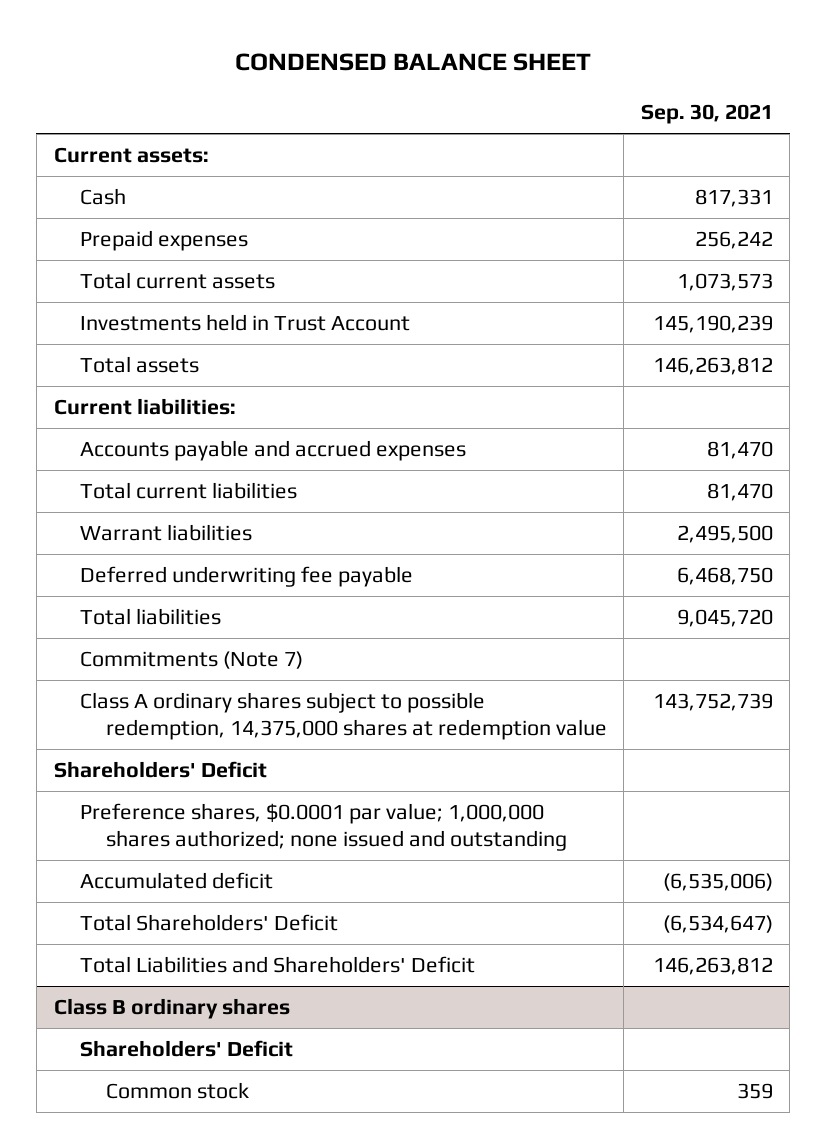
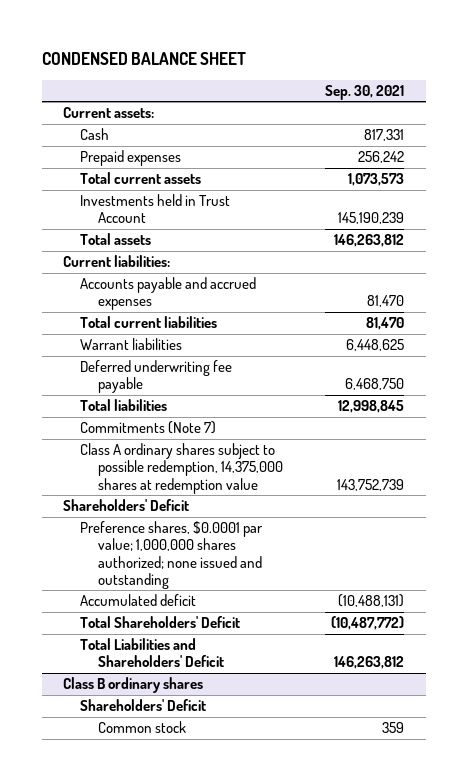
[676,524,773,543] 2,495,500 -> [346,339,405,352] 6,448,625
[676,608,773,627] 9,045,720 -> [338,400,405,414] 12,998,845
[662,872,773,891] (6,535,006) -> [338,594,405,608] (10,488,131)
[662,914,773,933] (6,534,647) -> [331,616,405,631] (10,487,772)

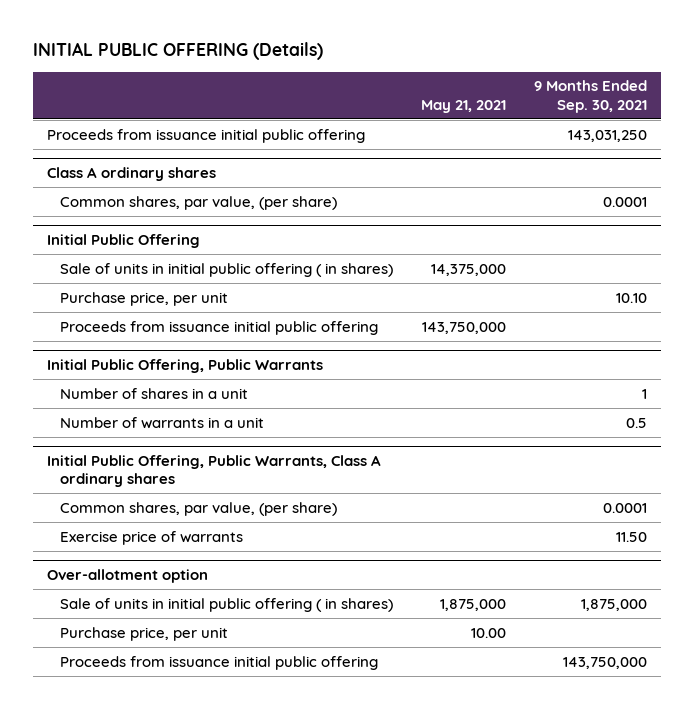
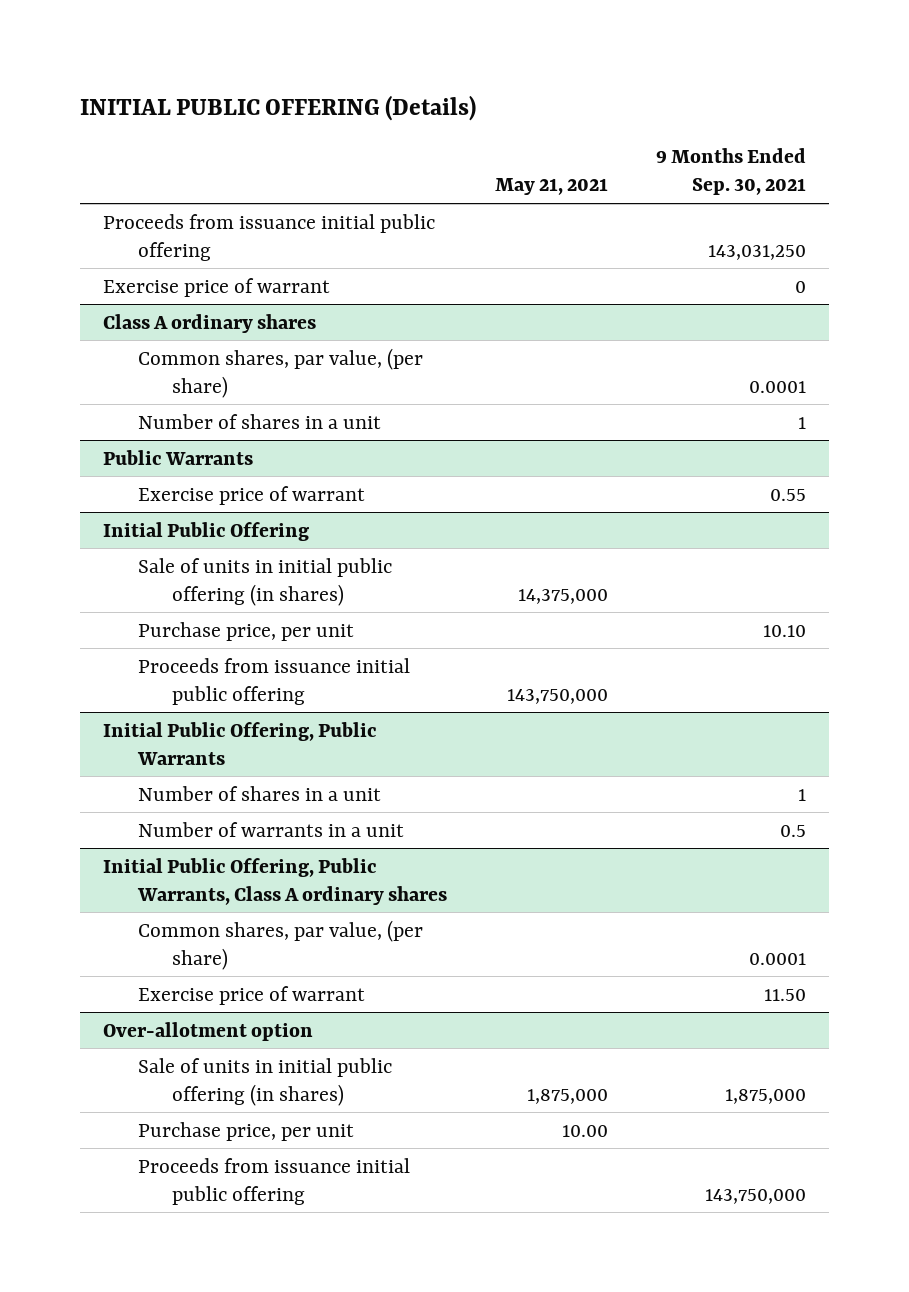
none -> [103,277,331,297] Exercise price of warrant
none -> [137,413,381,429] Number of shares in a unit
none -> [103,449,254,465] Public Warrants
none -> [137,485,365,505] Exercise price of warrant
[60,262,394,277] Sale of units in initial public offering ( in shares) -> [137,557,392,606] Sale of units in initial public offering (in shares)
[60,530,244,545] Exercise price of warrants -> [137,985,365,1005] Exercise price of warrant
[60,597,394,612] Sale of units in initial public offering ( in shares) -> [137,1057,392,1106] Sale of units in initial public offering (in shares)

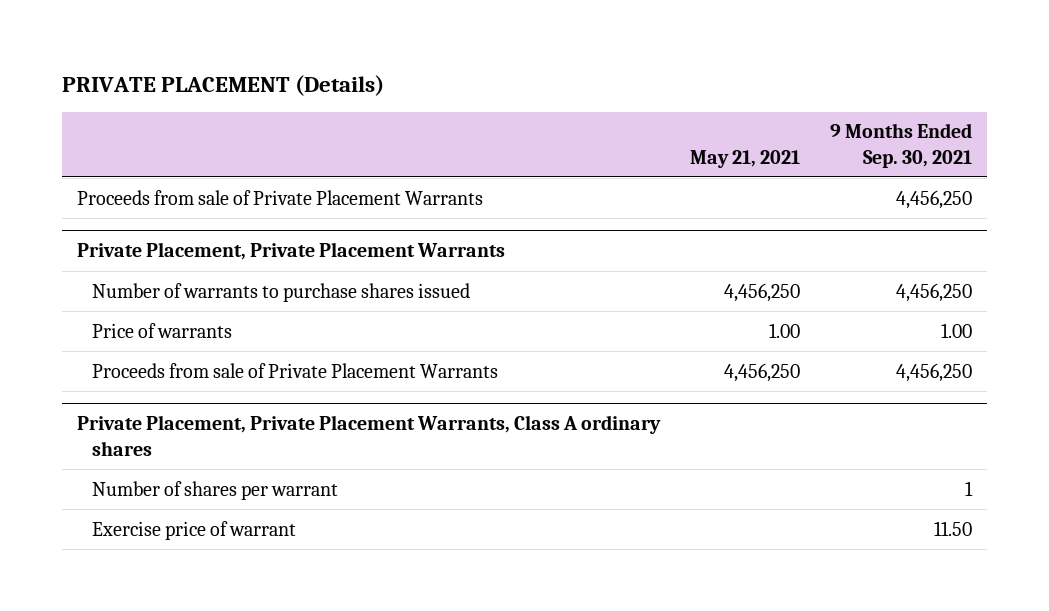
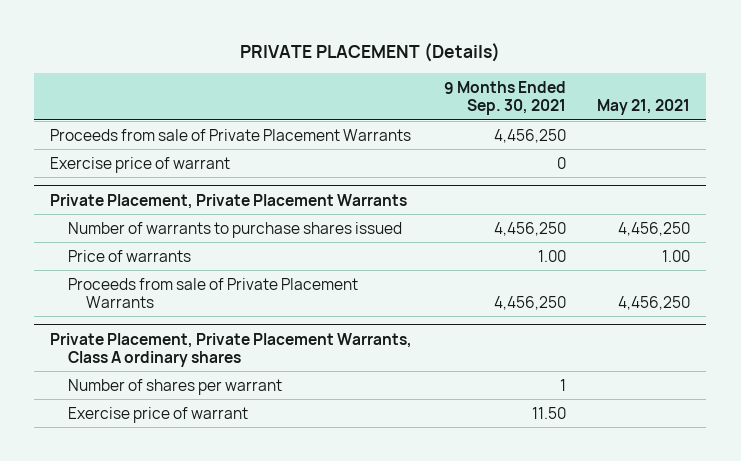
none -> [50,156,231,173] Exercise price of warrant

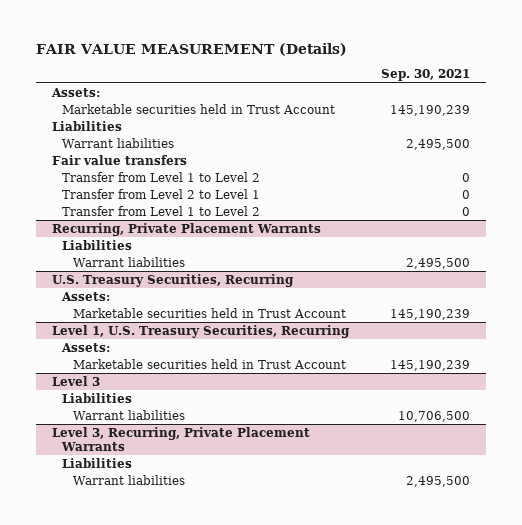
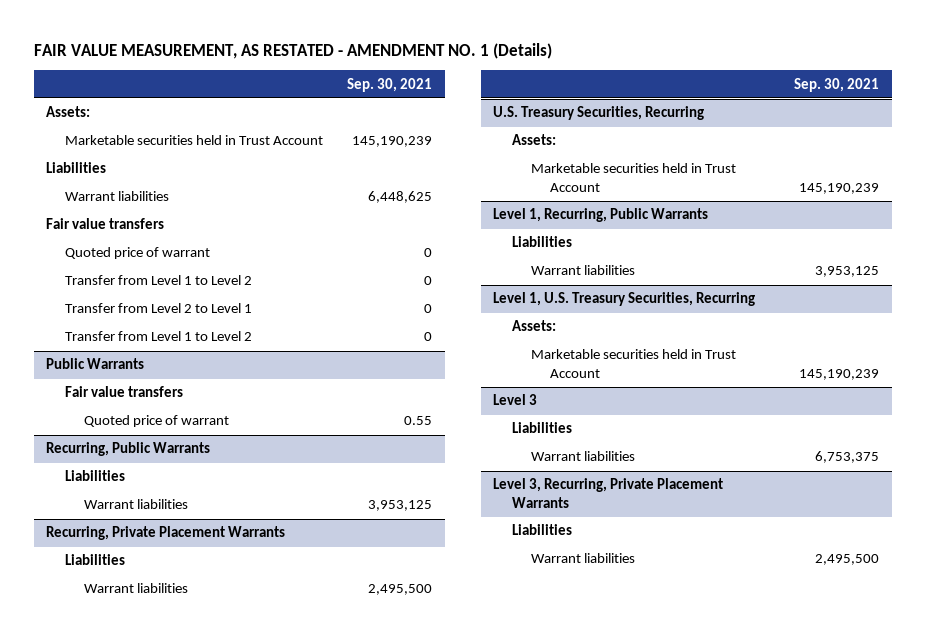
[35,42,347,56] FAIR VALUE MEASUREMENT (Details) -> [33,42,552,59] FAIR VALUE MEASUREMENT, AS RESTATED - AMENDMENT NO. 1 (Details)
[406,138,471,150] 2,495,500 -> [368,191,433,204] 6,448,625
none -> [64,247,210,260] Quoted price of warrant
none -> [45,358,144,370] Public Warrants
none -> [64,386,183,398] Fair value transfers
none -> [84,415,230,428] Quoted price of warrant
none -> [45,442,210,457] Recurring, Public Warrants
none -> [64,470,125,482] Liabilities
none -> [84,499,189,510] Warrant liabilities
none -> [492,208,708,223] Level 1, Recurring, Public Warrants
none -> [511,236,572,248] Liabilities
none -> [531,265,636,276] Warrant liabilities
[398,410,471,422] 10,706,500 -> [815,451,880,464] 6,753,375

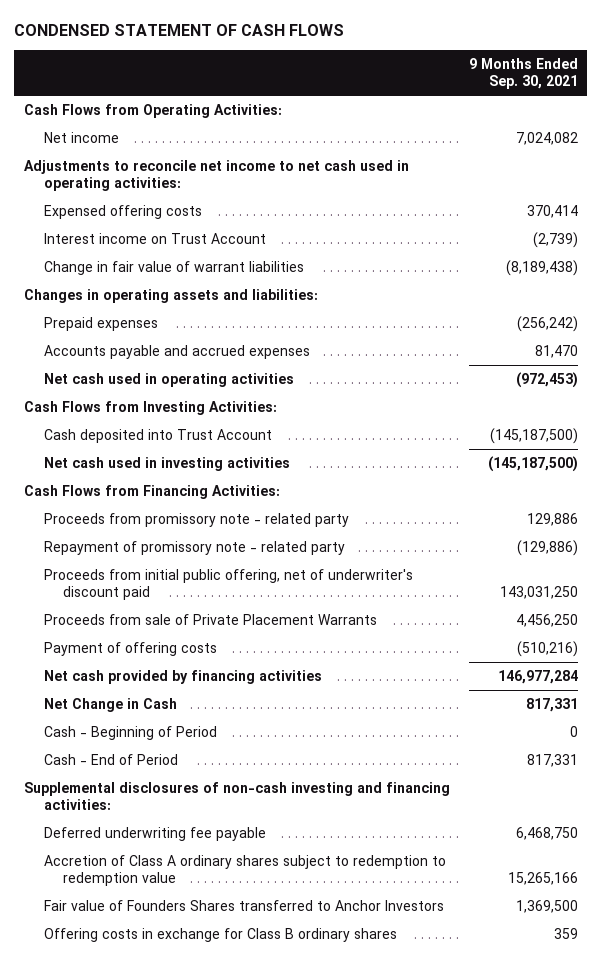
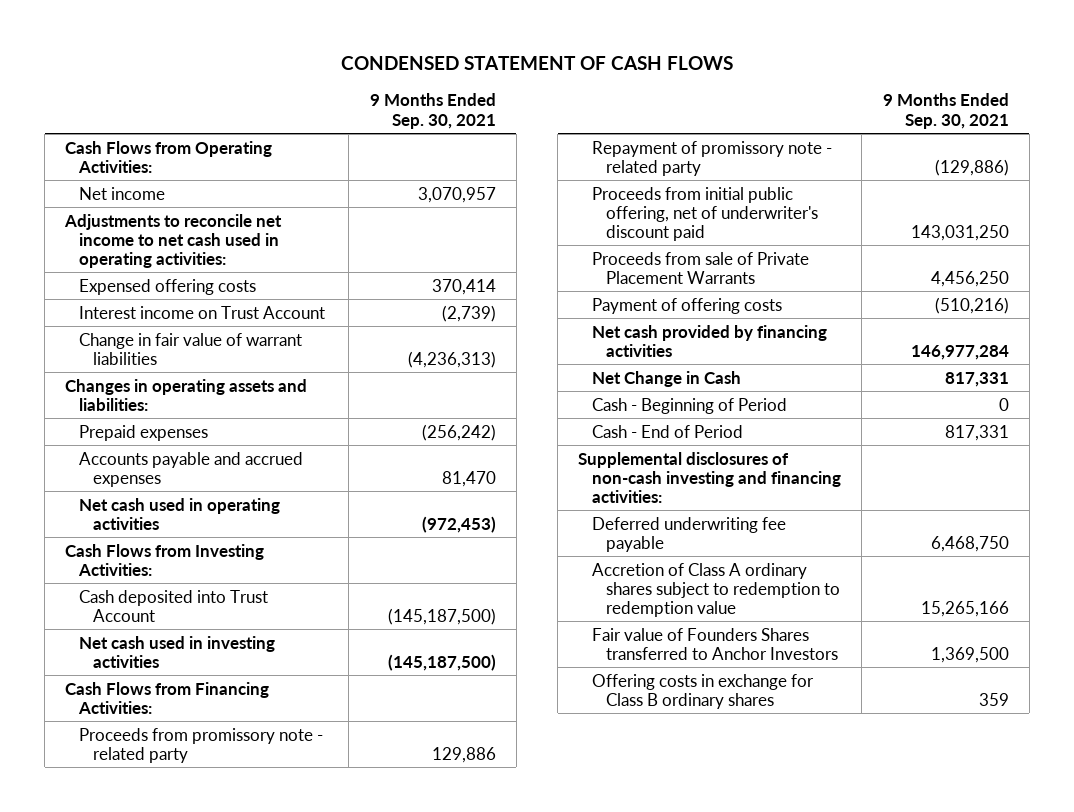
[515,132,578,146] 7,024,082 -> [417,186,496,203] 3,070,957
[505,260,578,277] (8,189,438) -> [407,350,496,368] (4,236,313)

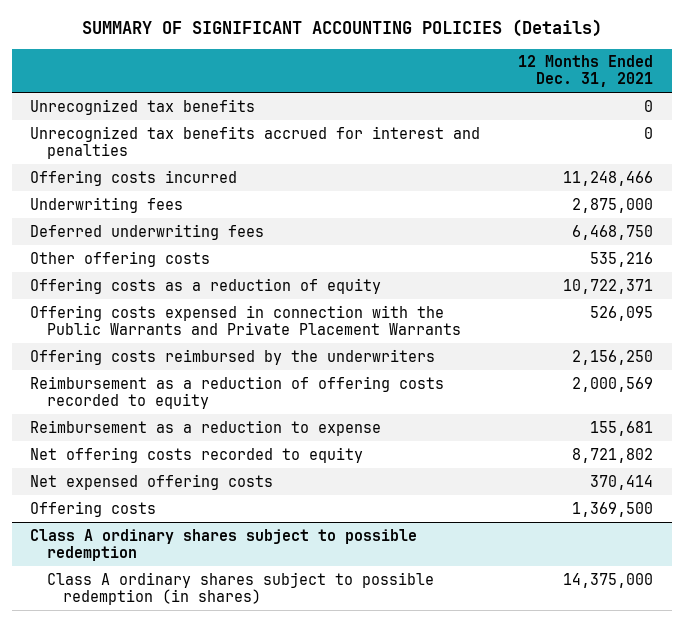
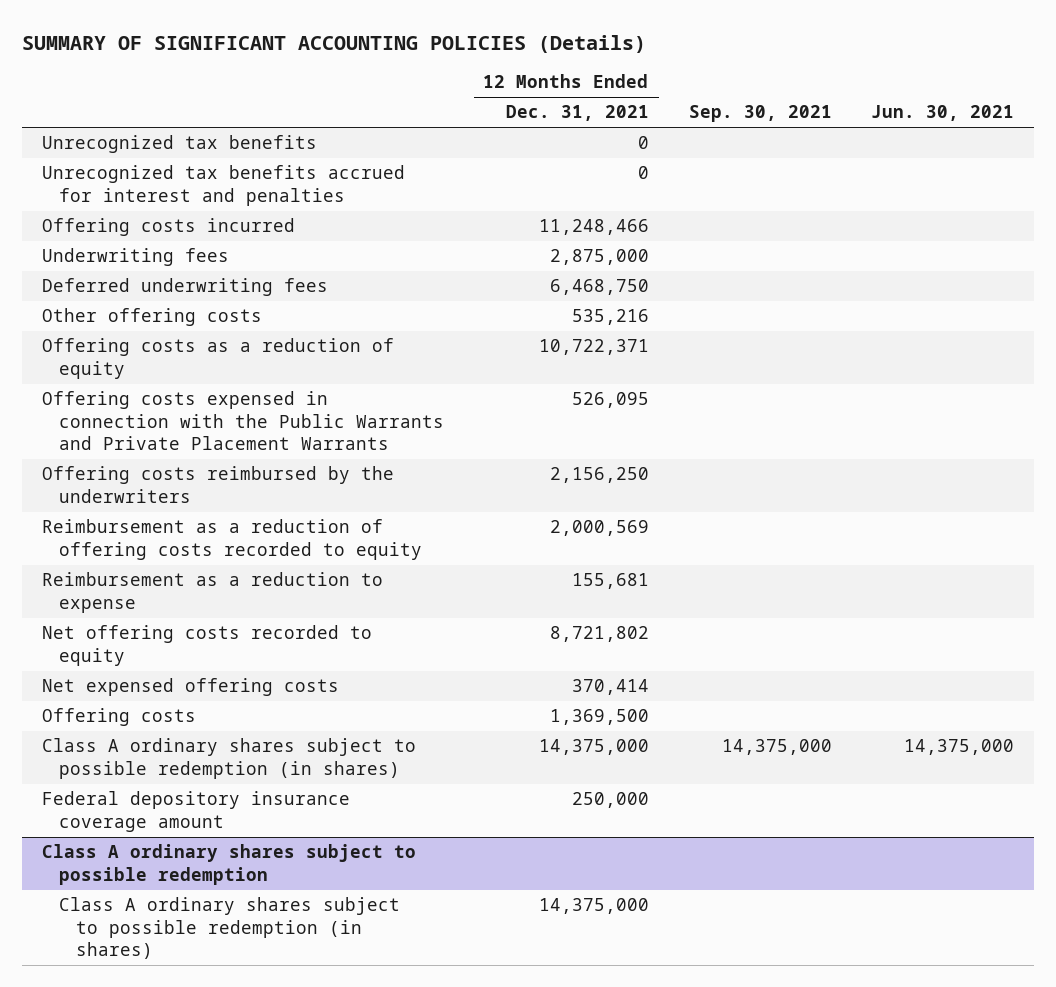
none -> [688,105,832,123] Sep. 30, 2021
none -> [871,105,1015,122] Jun. 30, 2021
none -> [42,738,417,779] Class A ordinary shares subject to possible redemption (in shares)
none -> [42,791,351,832] Federal depository insurance coverage amount

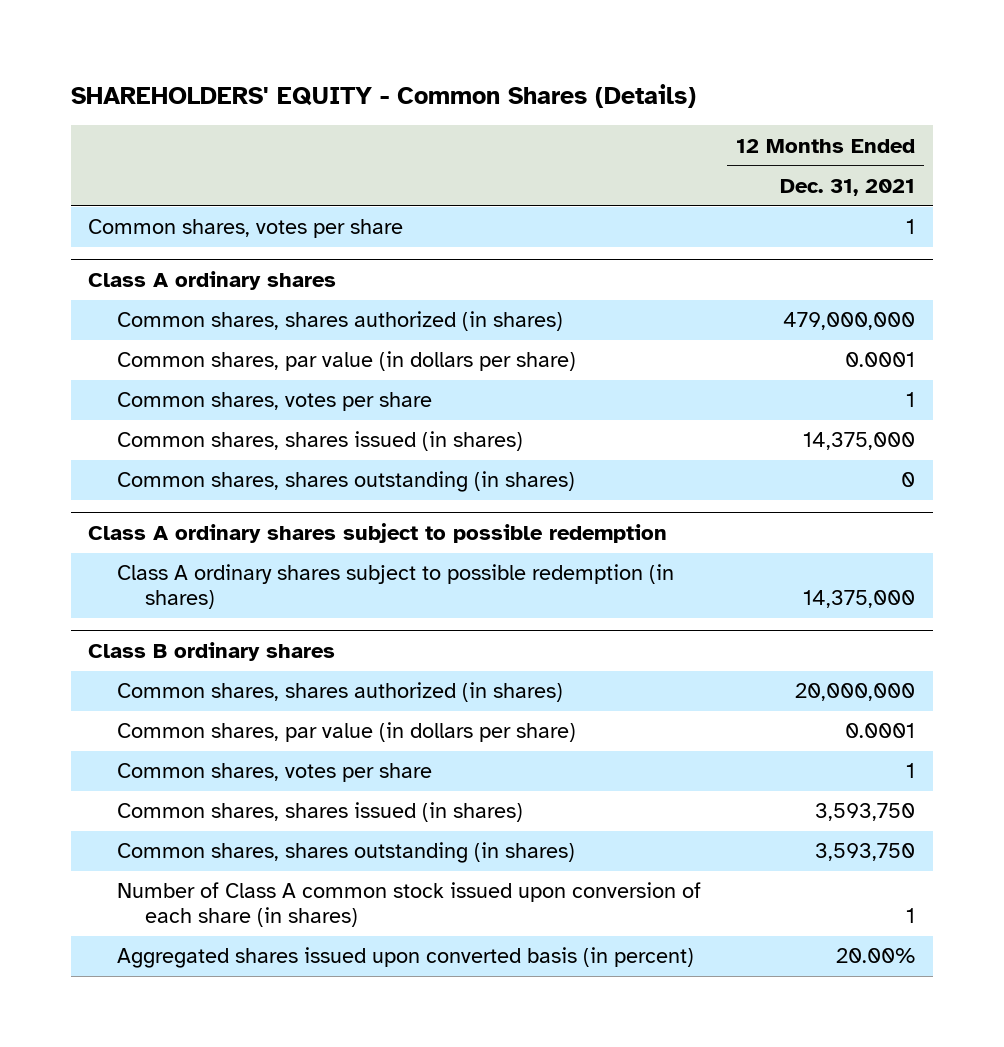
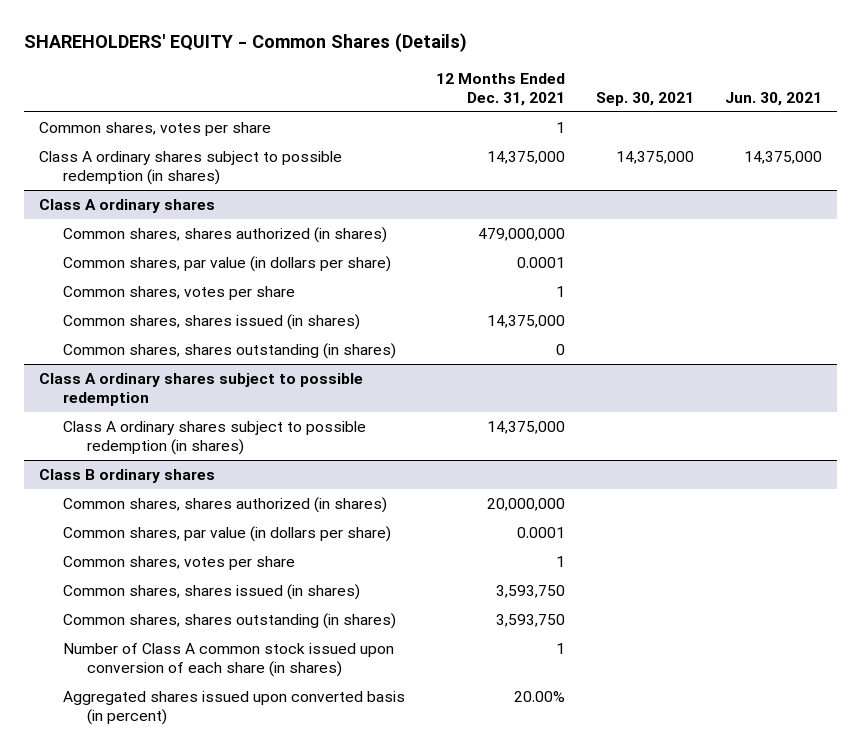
none -> [595,92,694,107] Sep. 30, 2021
none -> [724,92,822,107] Jun. 30, 2021
none -> [39,150,343,186] Class A ordinary shares subject to possible redemption (in shares)

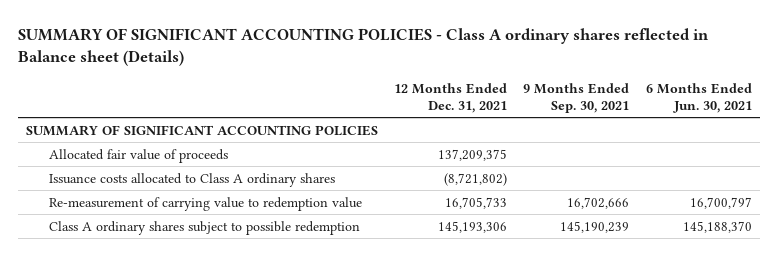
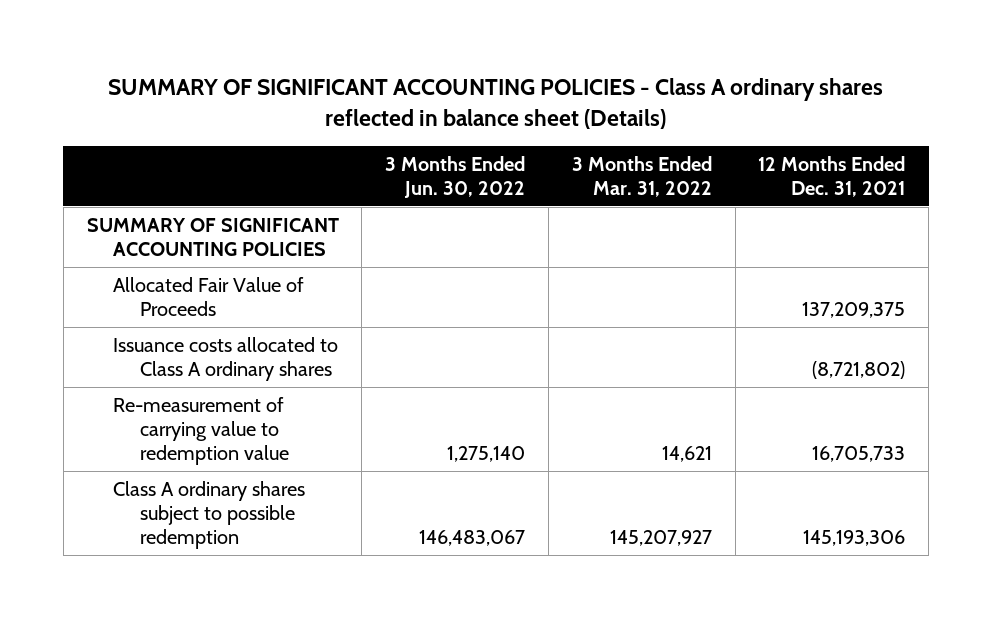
[18,28,710,67] SUMMARY OF SIGNIFICANT ACCOUNTING POLICIES - Class A ordinary shares reflected in Balance sheet (Details) -> [107,77,883,129] SUMMARY OF SIGNIFICANT ACCOUNTING POLICIES - Class A ordinary shares reflected in balance sheet (Details)
[523,82,630,113] 9 Months Ended Sep. 30, 2021 -> none
[645,82,752,113] 6 Months Ended Jun. 30, 2021 -> none
none -> [385,156,526,198] 3 Months Ended Jun. 30, 2022
none -> [571,156,712,197] 3 Months Ended Mar. 31, 2022
[48,148,228,163] Allocated fair value of proceeds -> [113,277,305,316] Allocated Fair Value of Proceeds

